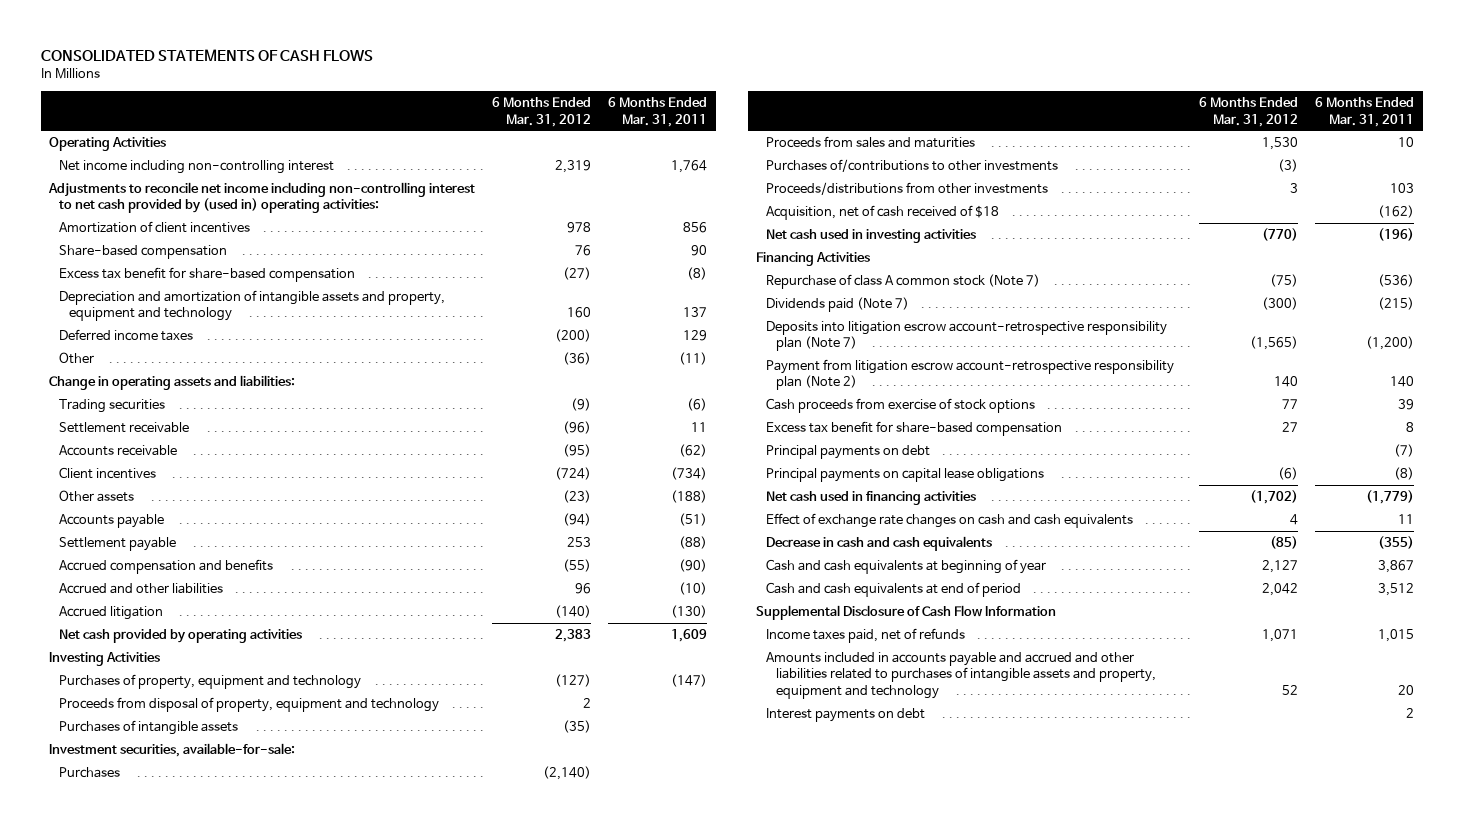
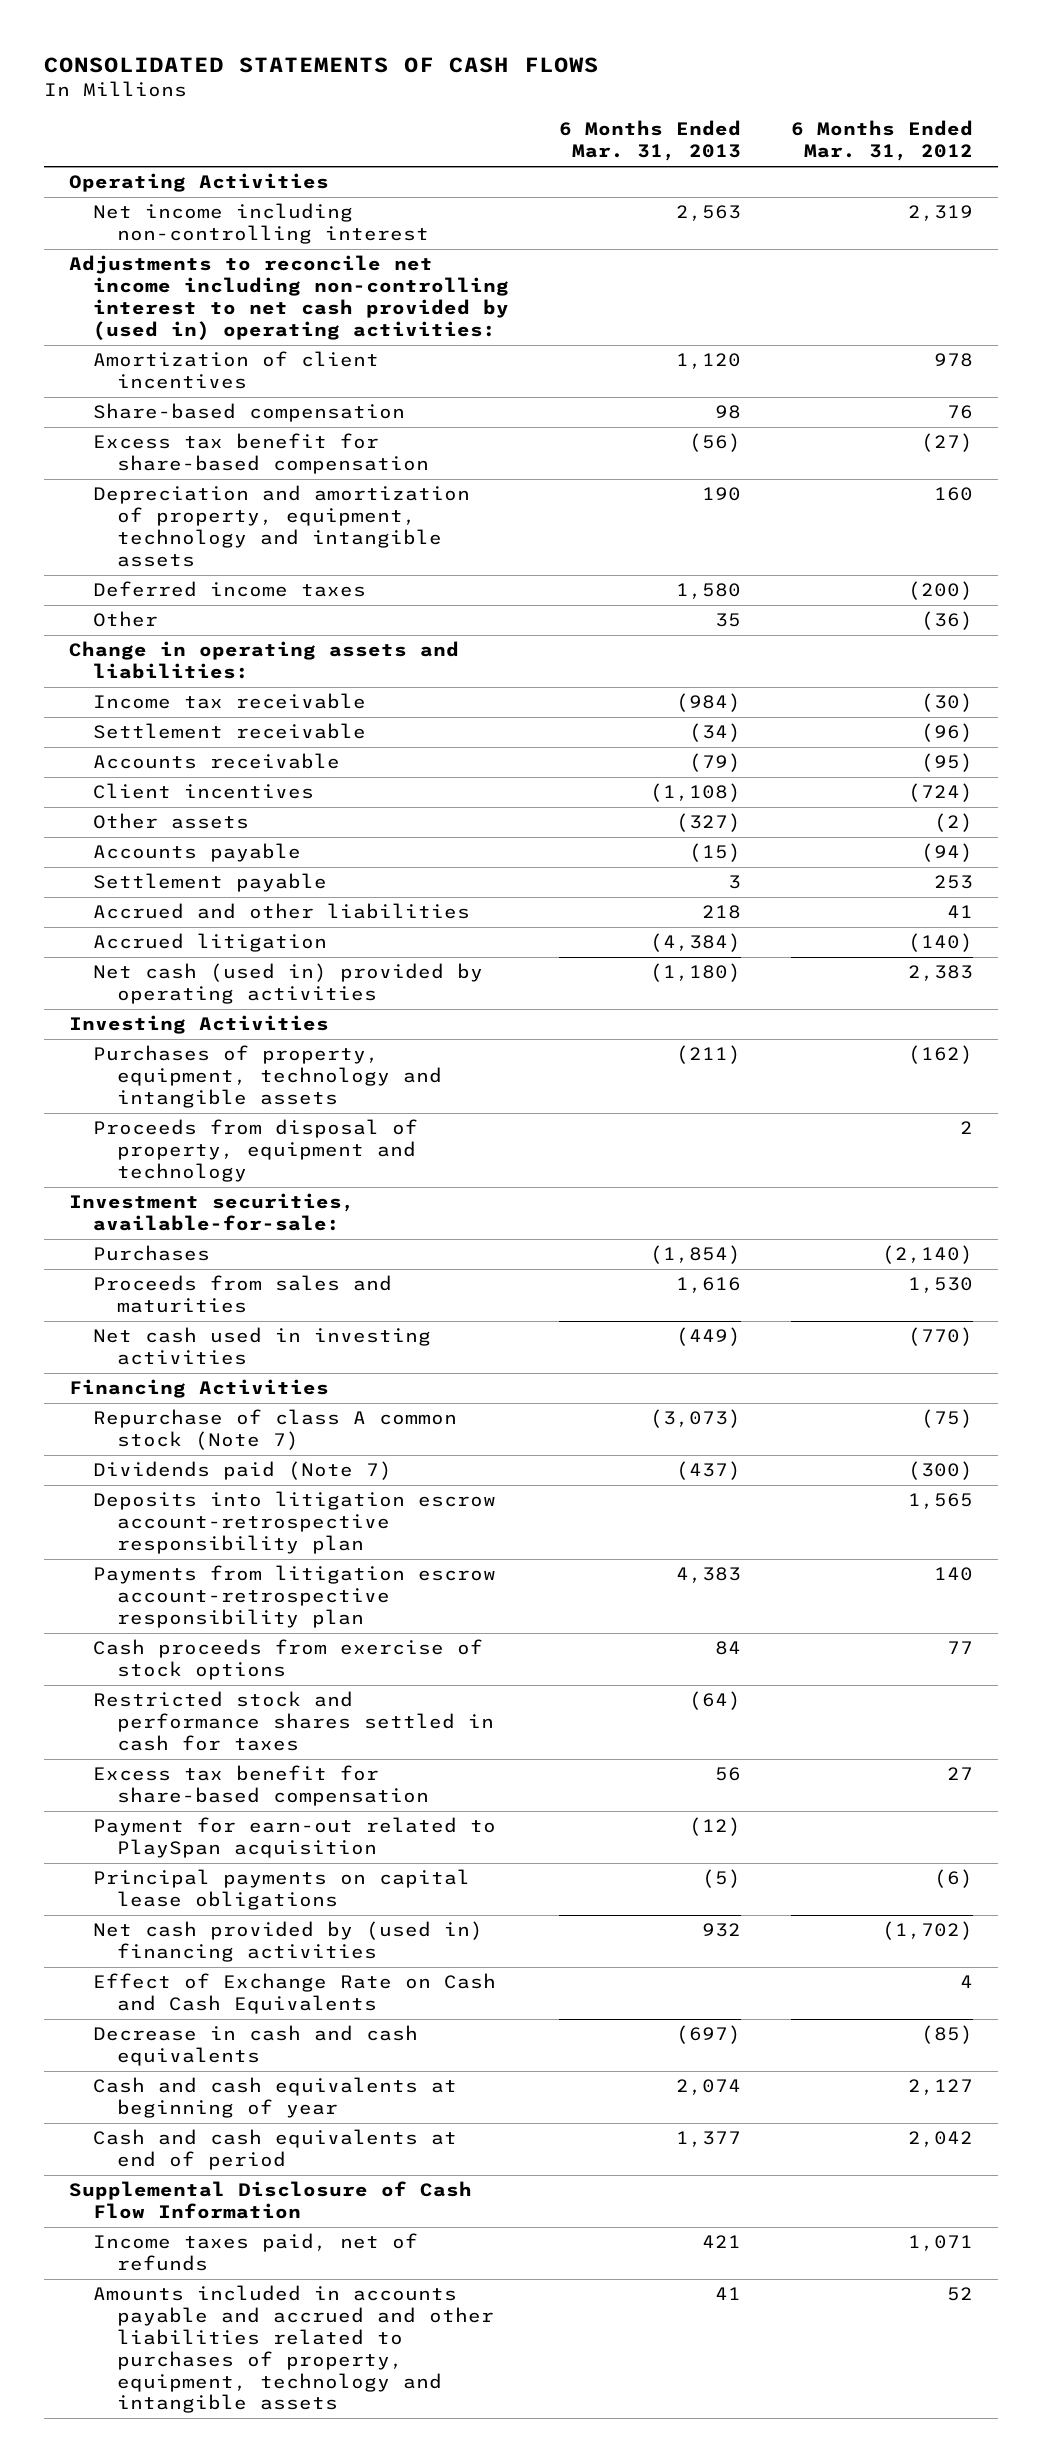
[608,97,708,127] 6 Months Ended Mar. 31, 2011 -> none
none -> [558,120,741,162] 6 Months Ended Mar. 31, 2013
[59,289,446,322] Depreciation and amortization of intangible assets and property, equipment and technology -> [92,485,470,567] Depreciation and amortization of property, equipment, technology and intangible assets
[59,398,166,413] Trading securities -> none
none -> [92,693,366,710] Income tax receivable
[563,489,592,503] (23) -> [933,813,973,833] (2)
[59,558,274,574] Accrued compensation and benefits -> none
[575,582,592,594] 96 -> [946,905,973,919] 41
[59,628,303,643] Net cash provided by operating activities -> [92,963,483,1005] Net cash (used in) provided by operating activities
[59,673,362,689] Purchases of property, equipment and technology -> [92,1045,443,1109] Purchases of property, equipment, technology and intangible assets
[555,673,592,687] (127) -> [907,1045,973,1065] (162)
[59,719,239,735] Purchases of intangible assets -> none
[766,158,1059,172] Purchases of/contributions to other investments -> none
[766,181,1049,195] Proceeds/distributions from other investments -> none
[766,204,1000,220] Acquisition, net of cash received of $18 -> none
[766,320,1168,352] Deposits into litigation escrow account-retrospective responsibility plan (Note 7) -> [92,1491,496,1555] Deposits into litigation escrow account-retrospective responsibility plan
[1250,336,1299,351] (1,565) -> [907,1493,973,1510] 1,565
[766,358,1175,391] Payment from litigation escrow account-retrospective responsibility plan (Note 2) -> [92,1565,496,1629] Payments from litigation escrow account-retrospective responsibility plan
none -> [92,1691,495,1752] Restricted stock and performance shares settled in cash for taxes
[766,444,931,459] Principal payments on debt -> none
none -> [92,1817,496,1859] Payment for earn-out related to PlaySpan acquisition
[766,490,977,505] Net cash used in financing activities -> [92,1921,483,1963] Net cash provided by (used in) financing activities
[766,512,1134,528] Effect of exchange rate changes on cash and cash equivalents -> [92,1973,496,2015] Effect of Exchange Rate on Cash and Cash Equivalents
[766,707,926,722] Interest payments on debt -> none
[766,651,1157,700] Amounts included in accounts payable and accrued and other liabilities related to purchases of intangible assets and property, equipment and technology -> [92,2285,495,2414] Amounts included in accounts payable and accrued and other liabilities related to purchases of property, equipment, technology and intangible assets

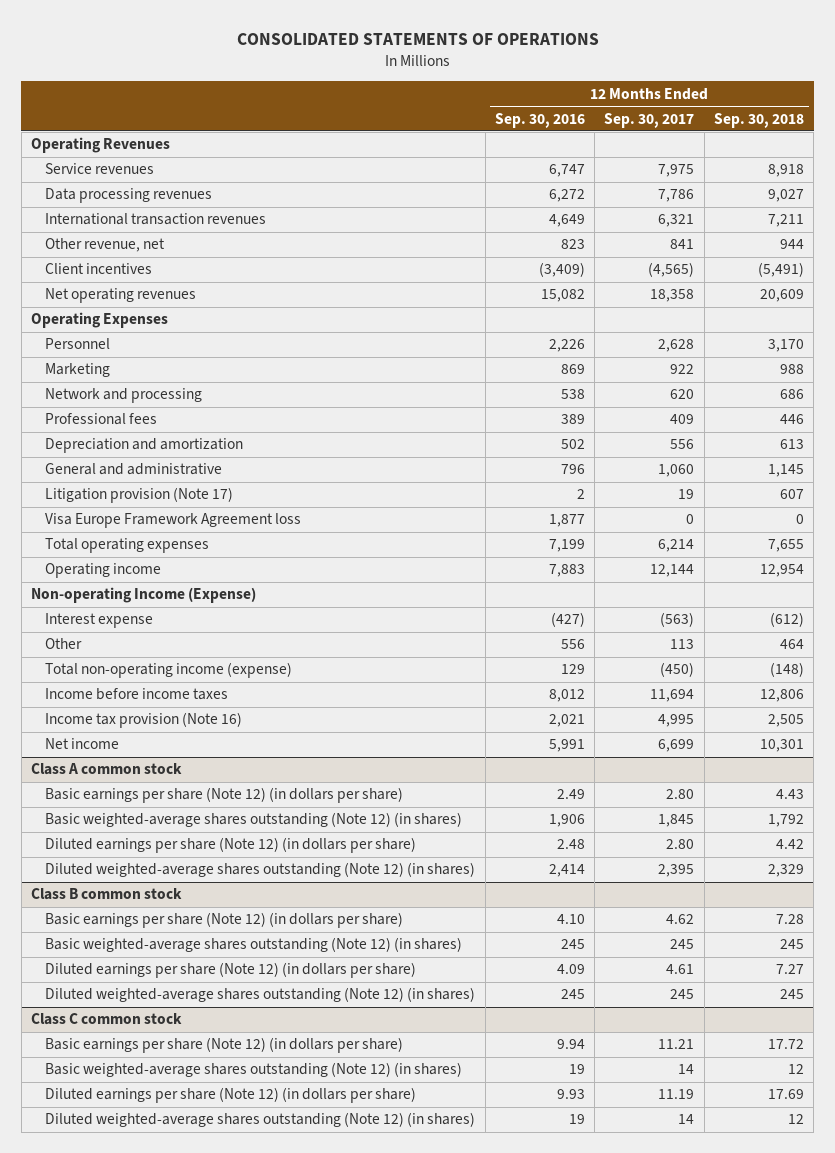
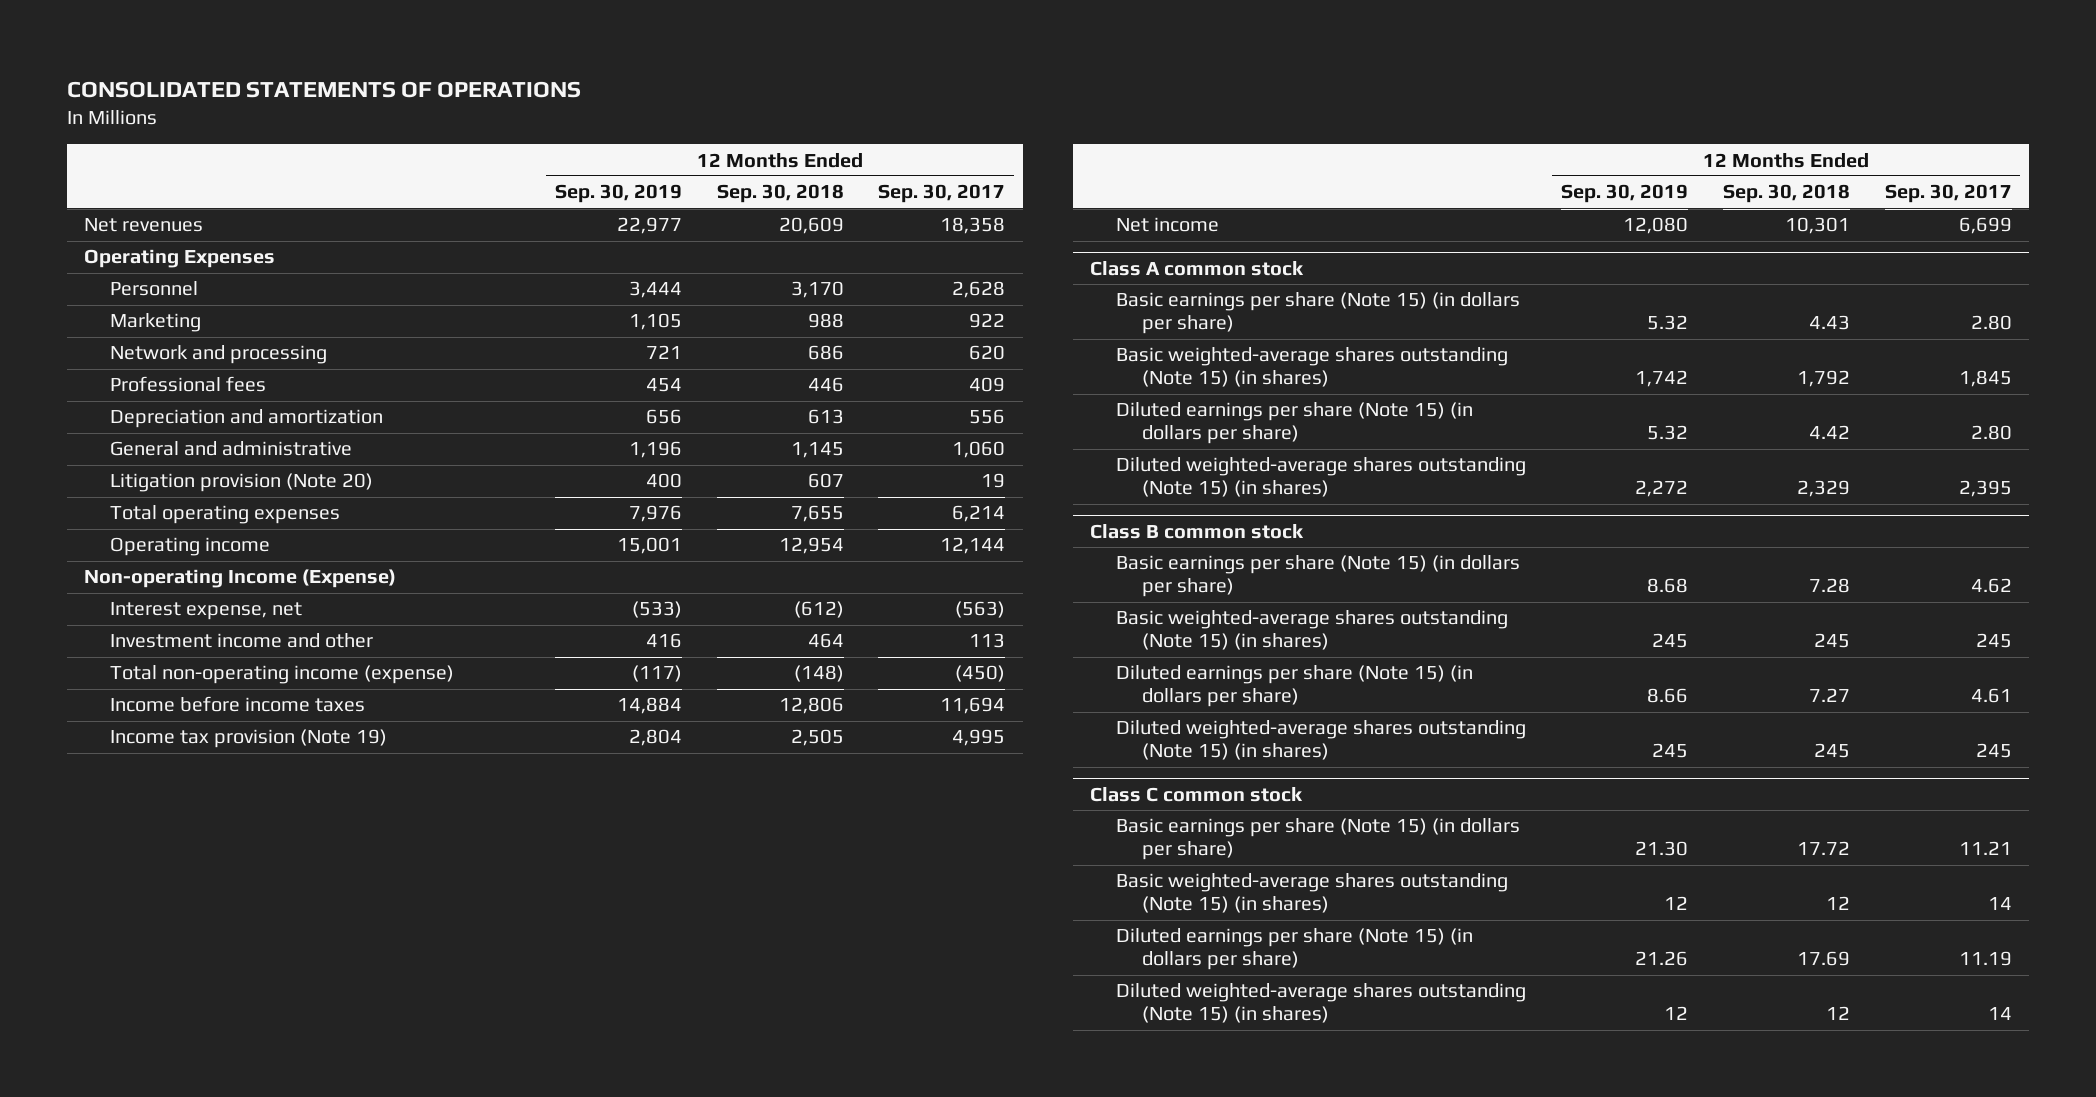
[494,112,585,128] Sep. 30, 2016 -> none
none -> [554,184,682,204] Sep. 30, 2019
[31,137,171,154] Operating Revenues -> none
[45,163,155,175] Service revenues -> none
[45,188,213,204] Data processing revenues -> none
[45,213,267,226] International transaction revenues -> none
[45,238,166,253] Other revenue, net -> none
[45,263,153,275] Client incentives -> none
[45,288,197,304] Net operating revenues -> [83,218,203,233] Net revenues
[45,513,302,529] Visa Europe Framework Agreement loss -> none
[45,487,234,504] Litigation provision (Note 17) -> [110,473,374,493] Litigation provision (Note 20)
[45,613,154,629] Interest expense -> [110,602,303,621] Interest expense, net
[45,638,83,650] Other -> [110,633,374,649] Investment income and other
[45,712,243,729] Income tax provision (Note 16) -> [110,729,388,749] Income tax provision (Note 19)
[45,787,404,804] Basic earnings per share (Note 12) (in dollars per share) -> [1116,292,1521,335] Basic earnings per share (Note 15) (in dollars per share)
[45,812,463,828] Basic weighted-average shares outstanding (Note 12) (in shares) -> [1116,347,1509,388] Basic weighted-average shares outstanding (Note 15) (in shares)
[45,837,417,854] Diluted earnings per share (Note 12) (in dollars per share) -> [1116,402,1474,445] Diluted earnings per share (Note 15) (in dollars per share)
[45,862,476,878] Diluted weighted-average shares outstanding (Note 12) (in shares) -> [1116,457,1527,498] Diluted weighted-average shares outstanding (Note 15) (in shares)
[45,912,404,929] Basic earnings per share (Note 12) (in dollars per share) -> [1116,555,1521,598] Basic earnings per share (Note 15) (in dollars per share)
[45,937,463,953] Basic weighted-average shares outstanding (Note 12) (in shares) -> [1116,610,1509,651] Basic weighted-average shares outstanding (Note 15) (in shares)
[45,962,417,979] Diluted earnings per share (Note 12) (in dollars per share) -> [1116,665,1474,708] Diluted earnings per share (Note 15) (in dollars per share)
[45,987,476,1003] Diluted weighted-average shares outstanding (Note 12) (in shares) -> [1116,720,1527,761] Diluted weighted-average shares outstanding (Note 15) (in shares)
[45,1037,404,1054] Basic earnings per share (Note 12) (in dollars per share) -> [1116,818,1521,861] Basic earnings per share (Note 15) (in dollars per share)
[45,1062,463,1078] Basic weighted-average shares outstanding (Note 12) (in shares) -> [1116,873,1509,914] Basic weighted-average shares outstanding (Note 15) (in shares)
[45,1087,417,1104] Diluted earnings per share (Note 12) (in dollars per share) -> [1116,928,1474,971] Diluted earnings per share (Note 15) (in dollars per share)
[45,1112,476,1128] Diluted weighted-average shares outstanding (Note 12) (in shares) -> [1116,983,1527,1024] Diluted weighted-average shares outstanding (Note 15) (in shares)

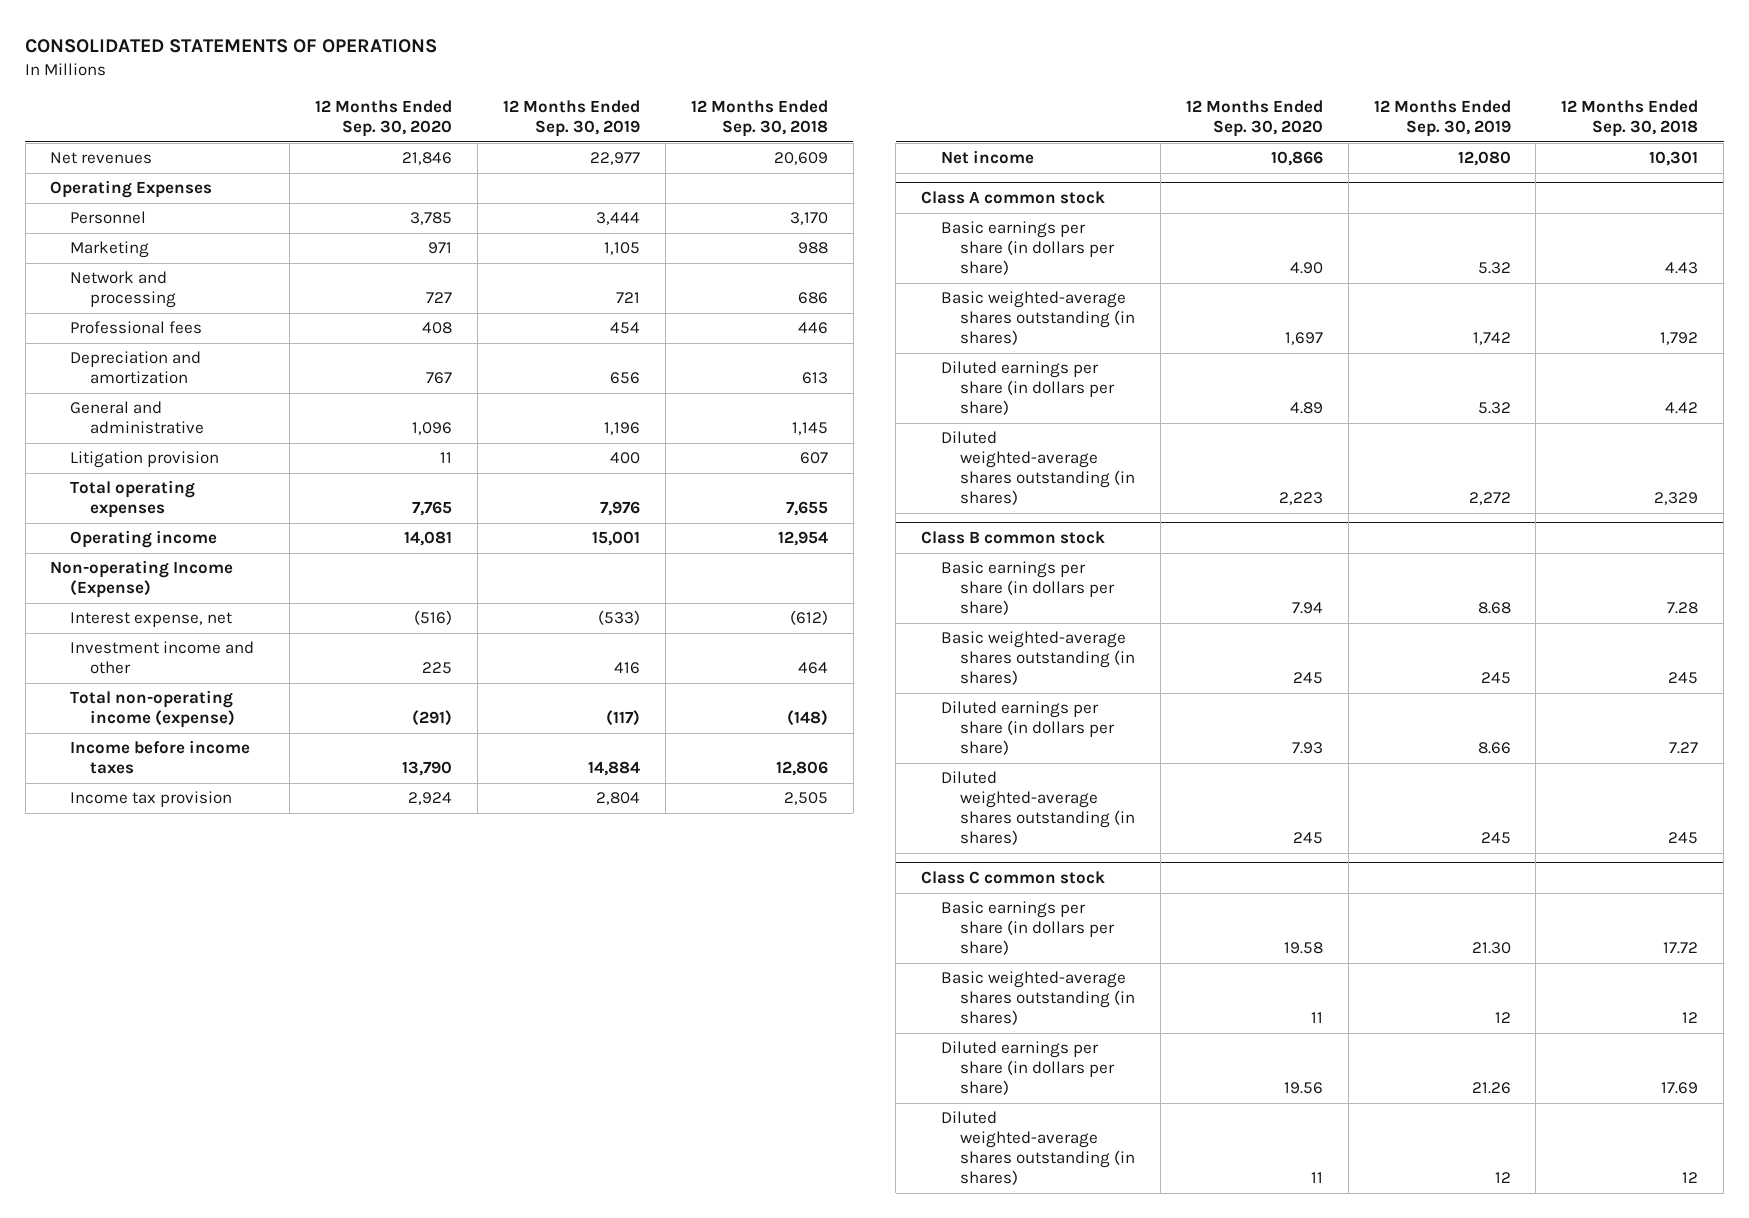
[878,184,1006,204] Sep. 30, 2017 -> none
none -> [315,100,453,138] 12 Months Ended Sep. 30, 2020
[110,473,374,493] Litigation provision (Note 20) -> [70,451,220,469] Litigation provision
[110,729,388,749] Income tax provision (Note 19) -> [70,791,233,808] Income tax provision
[1116,292,1521,335] Basic earnings per share (Note 15) (in dollars per share) -> [940,221,1116,276] Basic earnings per share (in dollars per share)
[1116,347,1509,388] Basic weighted-average shares outstanding (Note 15) (in shares) -> [940,291,1136,346] Basic weighted-average shares outstanding (in shares)
[1116,402,1474,445] Diluted earnings per share (Note 15) (in dollars per share) -> [940,361,1116,416] Diluted earnings per share (in dollars per share)
[1116,457,1527,498] Diluted weighted-average shares outstanding (Note 15) (in shares) -> [940,431,1136,506] Diluted weighted-average shares outstanding (in shares)
[1116,555,1521,598] Basic earnings per share (Note 15) (in dollars per share) -> [940,561,1116,616] Basic earnings per share (in dollars per share)
[1116,610,1509,651] Basic weighted-average shares outstanding (Note 15) (in shares) -> [940,631,1136,686] Basic weighted-average shares outstanding (in shares)
[1116,665,1474,708] Diluted earnings per share (Note 15) (in dollars per share) -> [940,701,1116,756] Diluted earnings per share (in dollars per share)
[1116,720,1527,761] Diluted weighted-average shares outstanding (Note 15) (in shares) -> [940,771,1136,846] Diluted weighted-average shares outstanding (in shares)
[1116,818,1521,861] Basic earnings per share (Note 15) (in dollars per share) -> [940,901,1116,956] Basic earnings per share (in dollars per share)
[1116,873,1509,914] Basic weighted-average shares outstanding (Note 15) (in shares) -> [940,971,1136,1026] Basic weighted-average shares outstanding (in shares)
[1116,928,1474,971] Diluted earnings per share (Note 15) (in dollars per share) -> [940,1041,1116,1096] Diluted earnings per share (in dollars per share)
[1116,983,1527,1024] Diluted weighted-average shares outstanding (Note 15) (in shares) -> [940,1111,1136,1186] Diluted weighted-average shares outstanding (in shares)

